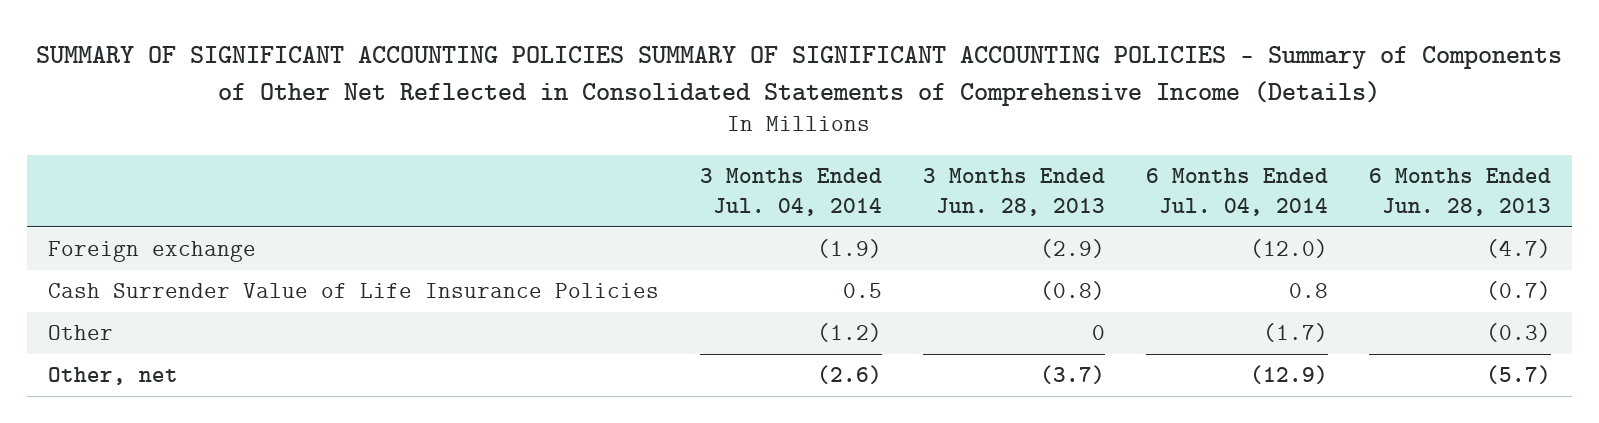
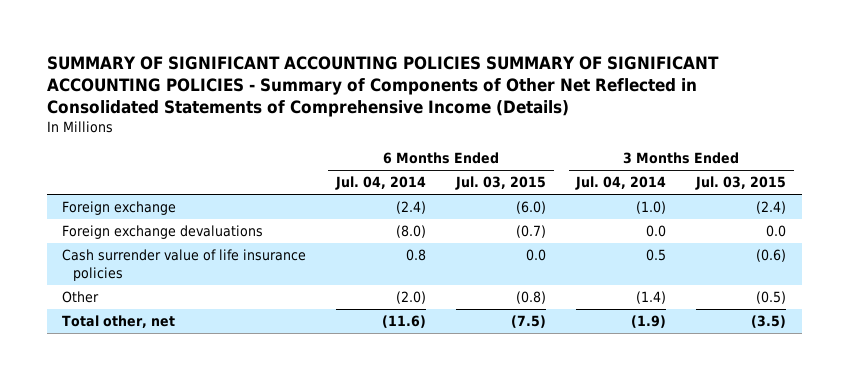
[922,167,1105,216] 3 Months Ended Jun. 28, 2013 -> none
[1369,167,1552,216] 6 Months Ended Jun. 28, 2013 -> none
none -> [455,176,547,191] Jul. 03, 2015
none -> [695,176,787,191] Jul. 03, 2015
[816,239,882,259] (1.9) -> [636,201,667,215] (1.0)
[1250,239,1329,259] (12.0) -> [395,201,426,215] (2.4)
none -> [61,225,263,240] Foreign exchange devaluations
[47,283,659,299] Cash Surrender Value of Life Insurance Policies -> [61,249,306,282] Cash surrender value of life insurance policies
[816,323,882,343] (1.2) -> [636,291,667,305] (1.4)
[1263,323,1329,343] (1.7) -> [395,291,426,305] (2.0)
[47,367,178,386] Other, net -> [61,315,175,329] Total other, net
[816,365,882,385] (2.6) -> [631,315,667,329] (1.9)
[1250,365,1329,385] (12.9) -> [381,315,426,329] (11.6)

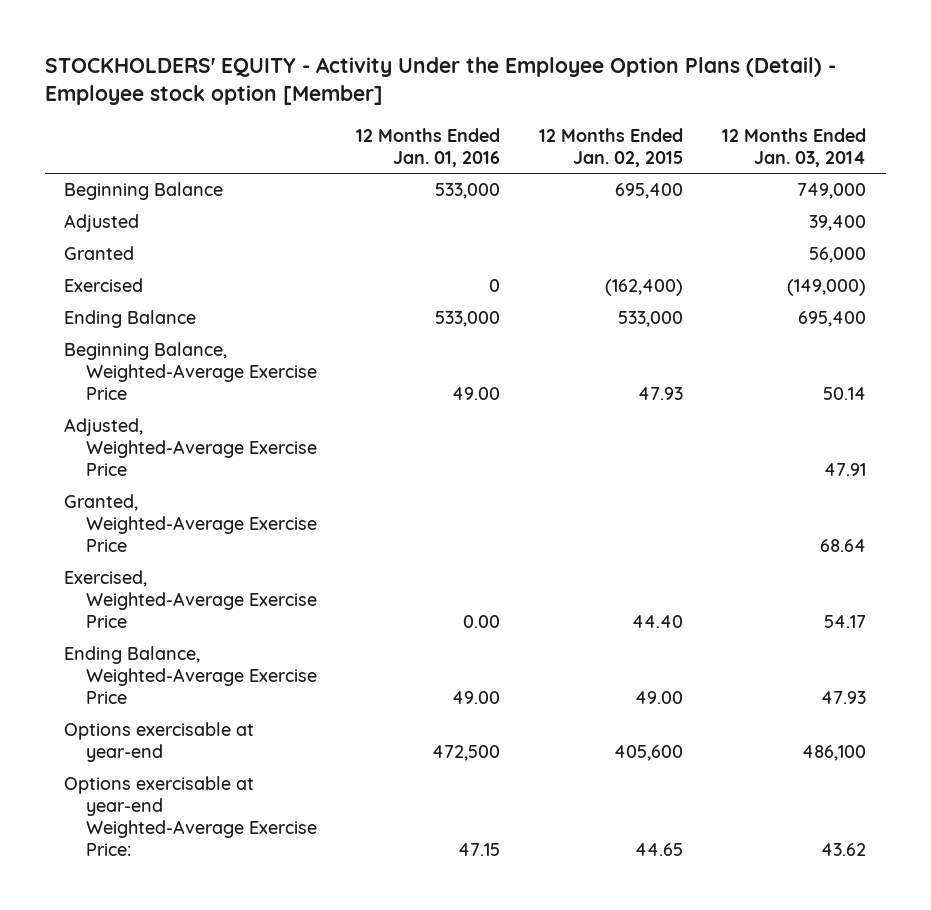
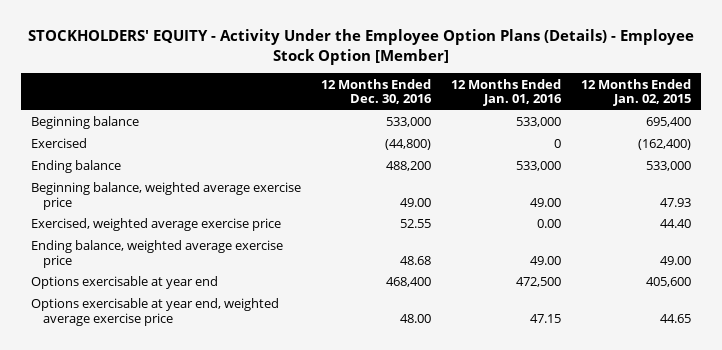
[44,57,836,106] STOCKHOLDERS' EQUITY - Activity Under the Employee Option Plans (Detail) - Employee stock option [Member] -> [27,29,694,65] STOCKHOLDERS' EQUITY - Activity Under the Employee Option Plans (Details) - Employee Stock Option [Member]
[722,127,867,167] 12 Months Ended Jan. 03, 2014 -> none
none -> [321,78,433,105] 12 Months Ended Dec. 30, 2016
[64,214,140,233] Adjusted -> none
[64,246,135,261] Granted -> none
[64,182,224,201] Beginning Balance -> [31,116,140,130] Beginning balance
[64,418,318,477] Adjusted, Weighted-Average Exercise Price -> none
[64,494,318,553] Granted, Weighted-Average Exercise Price -> none
[64,310,197,329] Ending Balance -> [31,160,122,174] Ending balance
[64,342,318,401] Beginning Balance, Weighted-Average Exercise Price -> [31,182,302,211] Beginning balance, weighted average exercise price
[64,570,318,629] Exercised, Weighted-Average Exercise Price -> [31,218,282,232] Exercised, weighted average exercise price
[64,646,318,705] Ending Balance, Weighted-Average Exercise Price -> [31,240,284,269] Ending balance, weighted average exercise price
[64,722,255,763] Options exercisable at year-end -> [31,276,219,290] Options exercisable at year end
[64,776,318,857] Options exercisable at year-end Weighted-Average Exercise Price: -> [31,298,280,327] Options exercisable at year end, weighted average exercise price

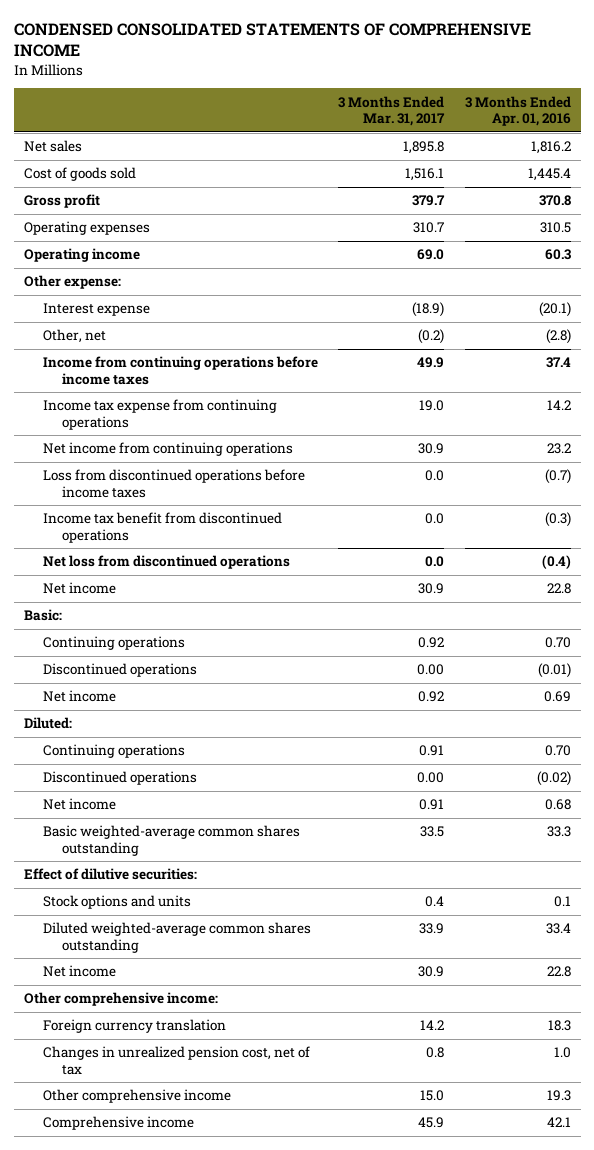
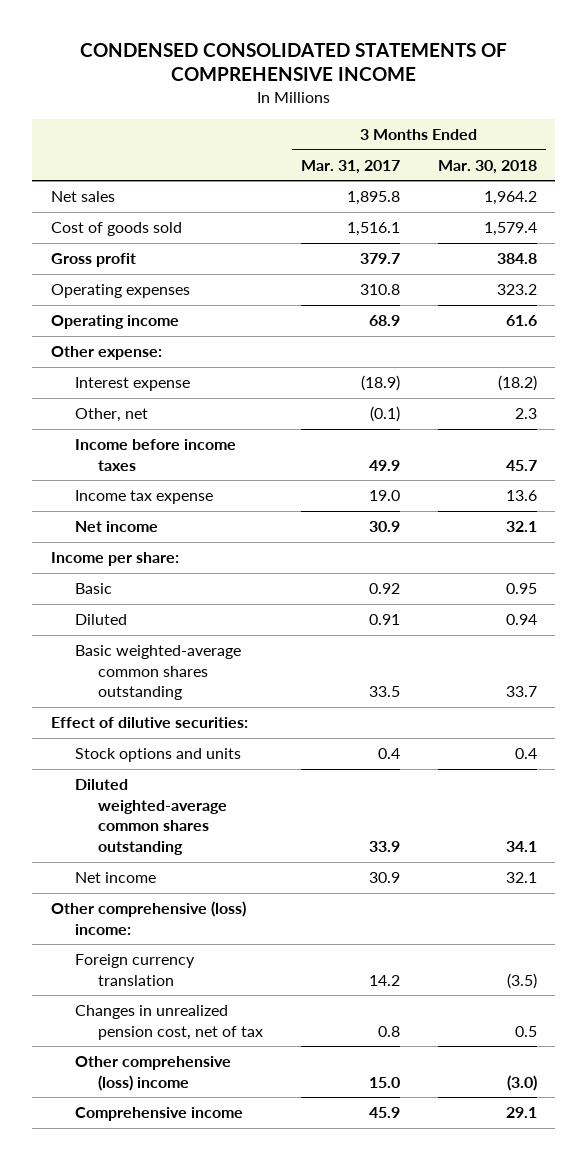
[464,95,571,127] 3 Months Ended Apr. 01, 2016 -> none
none -> [437,159,537,174] Mar. 30, 2018
[413,222,445,234] 310.7 -> [360,284,401,296] 310.8
[417,249,445,261] 69.0 -> [369,315,401,327] 68.9
[42,442,293,457] Net income from continuing operations -> none
[42,469,305,498] Loss from discontinued operations before income taxes -> none
[42,512,282,543] Income tax benefit from discontinued operations -> none
[42,555,290,570] Net loss from discontinued operations -> none
[418,329,445,345] (0.2) -> [370,406,401,423] (0.1)
[42,356,318,385] Income from continuing operations before income taxes -> [74,439,236,471] Income before income taxes
[42,399,277,430] Income tax expense from continuing operations -> [74,490,213,505] Income tax expense
[23,609,62,622] Basic: -> none
[42,636,185,651] Continuing operations -> none
[42,663,197,678] Discontinued operations -> none
[23,717,72,730] Diluted: -> none
[42,744,185,759] Continuing operations -> none
[42,771,197,786] Discontinued operations -> none
none -> [50,552,179,567] Income per share:
[42,690,116,703] Net income -> [74,583,112,595] Basic
[42,798,116,811] Net income -> [74,614,127,626] Diluted
[23,992,218,1007] Other comprehensive income: -> [50,901,246,935] Other comprehensive (loss) income:
[42,1089,231,1104] Other comprehensive income -> [74,1056,231,1091] Other comprehensive (loss) income

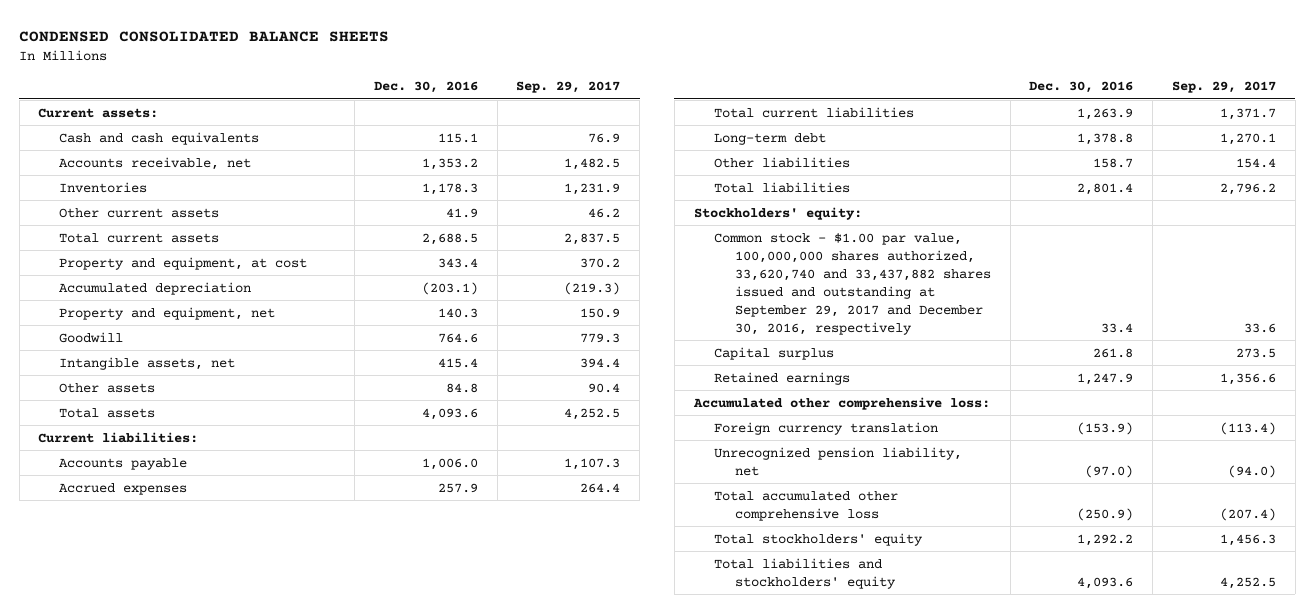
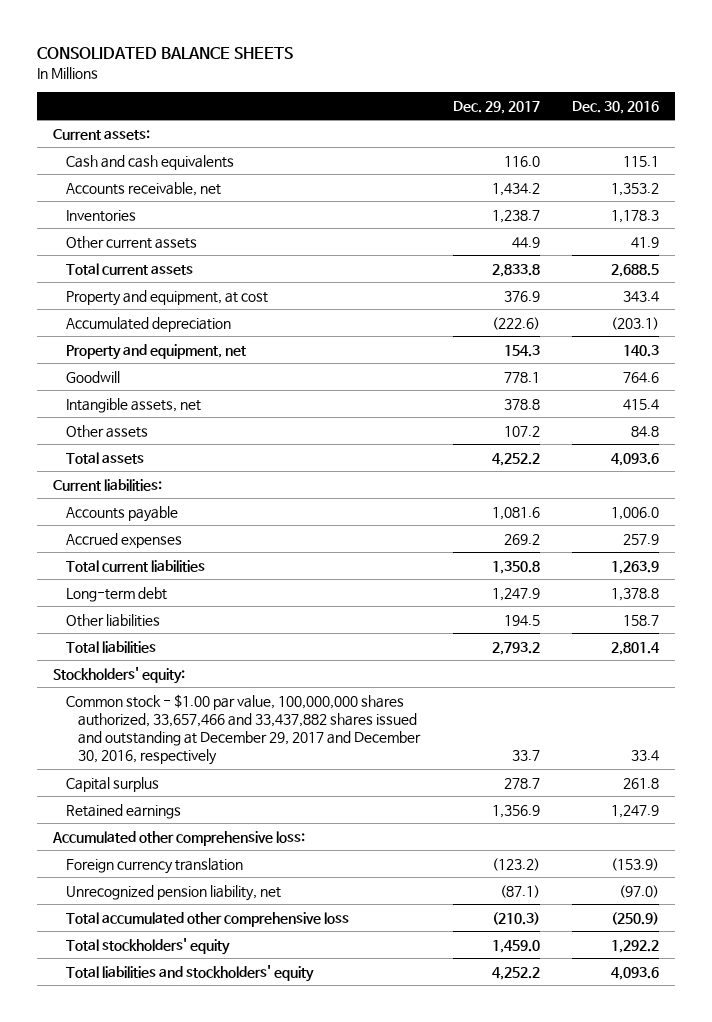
[19,30,390,42] CONDENSED CONSOLIDATED BALANCE SHEETS -> [37,47,294,60] CONSOLIDATED BALANCE SHEETS
[516,81,621,94] Sep. 29, 2017 -> none
none -> [452,100,540,114] Dec. 29, 2017
[714,232,991,335] Common stock - $1.00 par value, 100,000,000 shares authorized, 33,620,740 and 33,437,882 shares issued and outstanding at September 29, 2017 and December 30, 2016, respectively -> [65,693,422,765] Common stock - $1.00 par value, 100,000,000 shares authorized, 33,657,466 and 33,437,882 shares issued and outstanding at December 29, 2017 and December 30, 2016, respectively

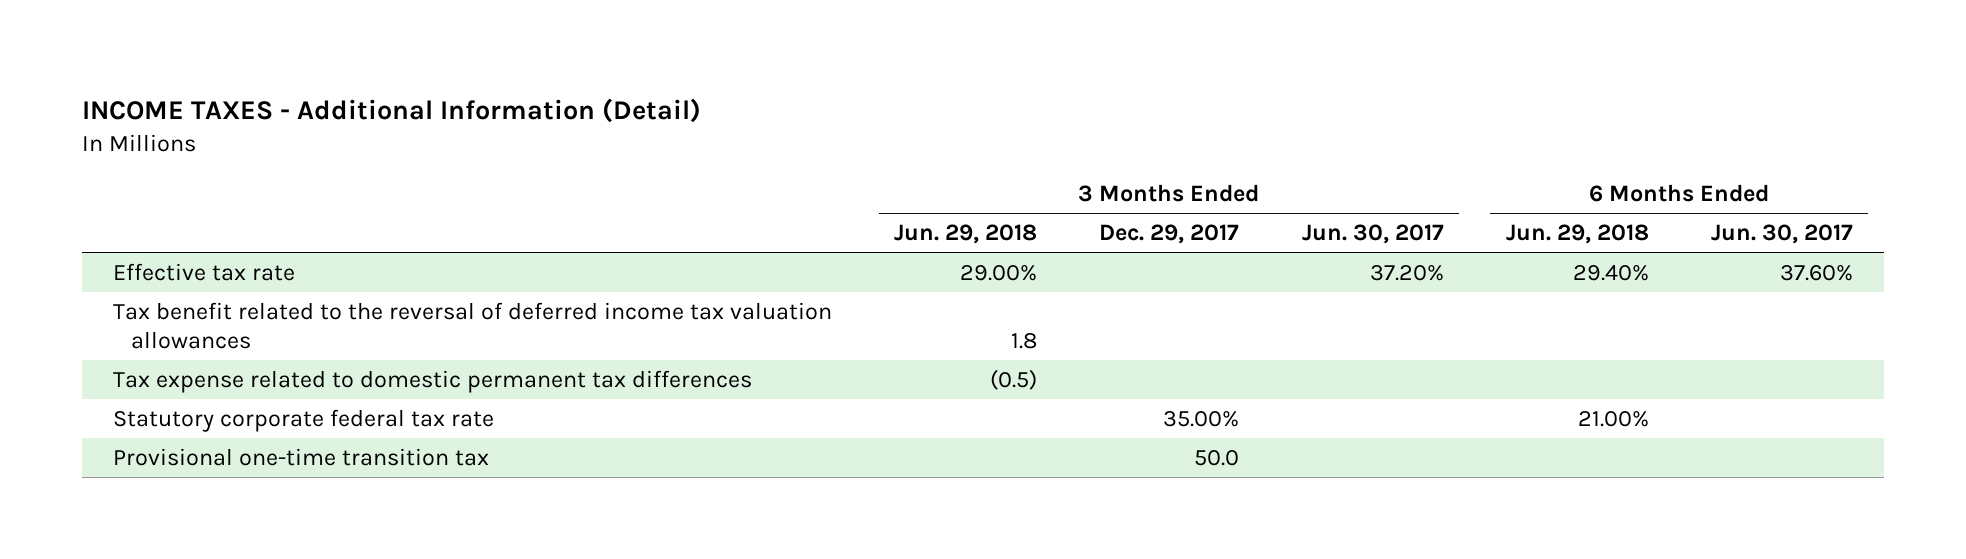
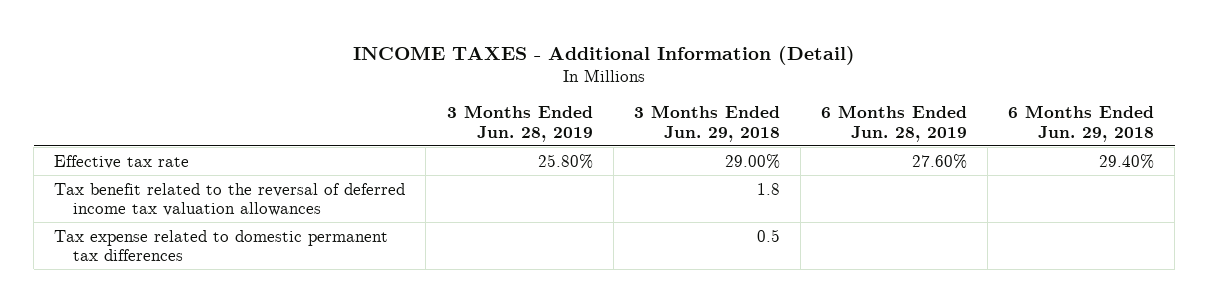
[1099,224,1240,245] Dec. 29, 2017 -> none
[1301,224,1444,245] Jun. 30, 2017 -> none
[1710,224,1853,245] Jun. 30, 2017 -> none
none -> [446,105,593,142] 3 Months Ended Jun. 28, 2019
none -> [821,105,968,142] 6 Months Ended Jun. 28, 2019
[113,408,495,432] Statutory corporate federal tax rate -> none
[113,447,490,466] Provisional one-time transition tax -> none
[990,368,1038,390] (0.5) -> [756,228,780,242] 0.5

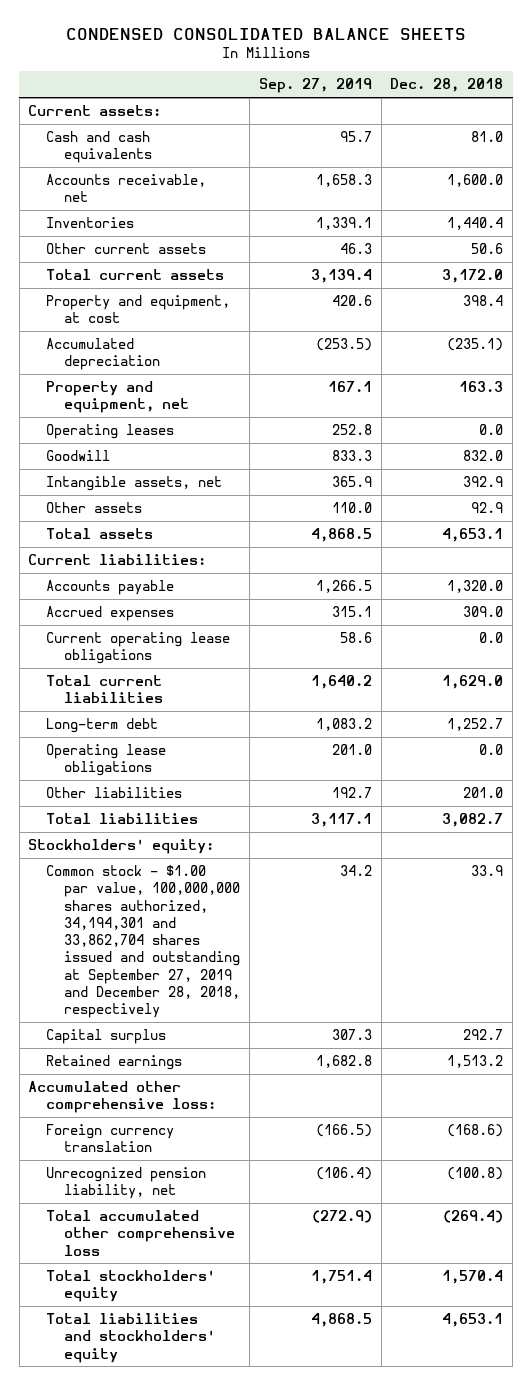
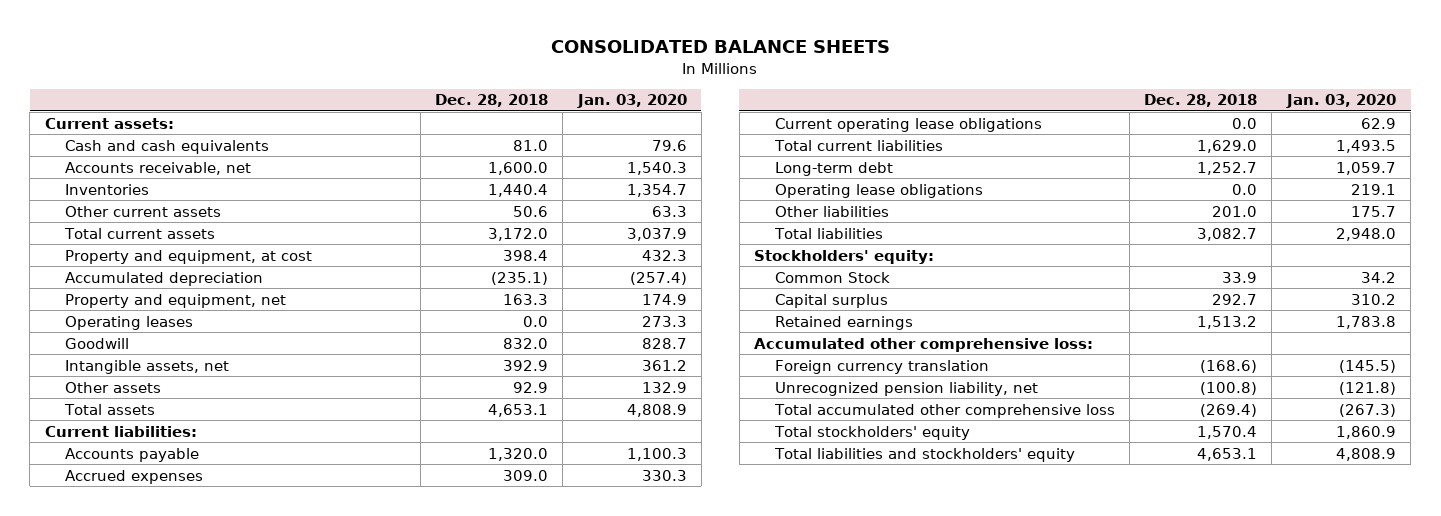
[65,27,466,40] CONDENSED CONSOLIDATED BALANCE SHEETS -> [551,40,891,54] CONSOLIDATED BALANCE SHEETS
[258,78,372,94] Sep. 27, 2019 -> none
none -> [576,94,687,109] Jan. 03, 2020
[46,864,241,1019] Common stock - $1.00 par value, 100,000,000 shares authorized, 34,194,301 and 33,862,704 shares issued and outstanding at September 27, 2019 and December 28, 2018, respectively -> [774,271,890,283] Common Stock

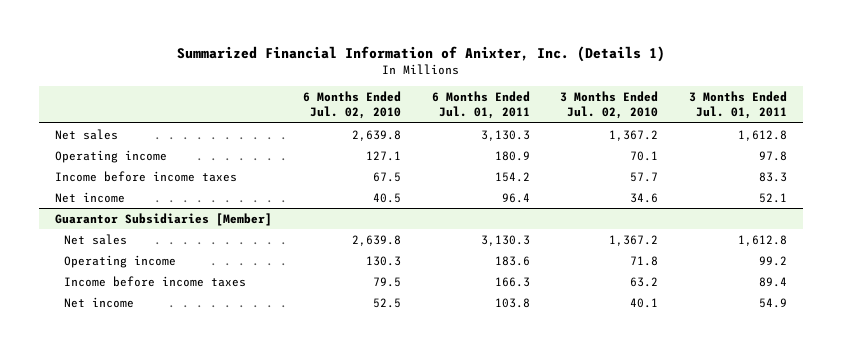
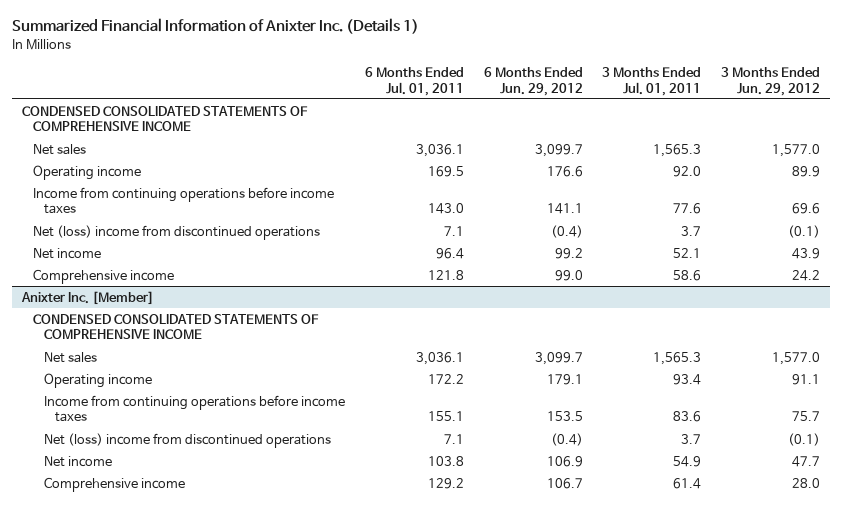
[177,45,666,62] Summarized Financial Information of Anixter, Inc. (Details 1) -> [11,18,419,35] Summarized Financial Information of Anixter Inc. (Details 1)
[302,91,401,120] 6 Months Ended Jul. 02, 2010 -> none
[560,91,659,120] 3 Months Ended Jul. 02, 2010 -> none
none -> [483,66,583,96] 6 Months Ended Jun. 29, 2012
none -> [721,66,821,96] 3 Months Ended Jun. 29, 2012
none -> [21,105,308,132] CONDENSED CONSOLIDATED STATEMENTS OF COMPREHENSIVE INCOME
[480,129,530,141] 3,130.3 -> [415,143,464,157] 3,036.1
[738,129,788,141] 1,612.8 -> [653,143,702,157] 1,565.3
[494,150,530,161] 180.9 -> [427,165,464,177] 169.5
[759,150,788,161] 97.8 -> [673,165,702,177] 92.0
[54,170,237,182] Income before income taxes -> [32,186,334,215] Income from continuing operations before income taxes
[494,171,530,182] 154.2 -> [427,203,464,215] 143.0
[759,171,788,182] 83.3 -> [673,203,702,215] 77.6
none -> [32,224,320,240] Net (loss) income from discontinued operations
[54,212,272,226] Guarantor Subsidiaries [Member] -> none
none -> [32,268,174,284] Comprehensive income
none -> [20,290,154,305] Anixter Inc. [Member]
none -> [32,313,319,340] CONDENSED CONSOLIDATED STATEMENTS OF COMPREHENSIVE INCOME
[480,234,530,246] 3,130.3 -> [415,351,464,365] 3,036.1
[738,234,788,246] 1,612.8 -> [653,351,702,365] 1,565.3
[494,255,530,266] 183.6 -> [427,373,464,384] 172.2
[759,255,788,266] 99.2 -> [673,373,702,385] 93.4
[63,275,246,287] Income before income taxes -> [43,394,345,423] Income from continuing operations before income taxes
[494,276,530,287] 166.3 -> [427,411,464,422] 155.1
[759,276,788,287] 89.4 -> [673,411,702,423] 83.6
none -> [43,432,331,448] Net (loss) income from discontinued operations
none -> [43,476,185,492] Comprehensive income

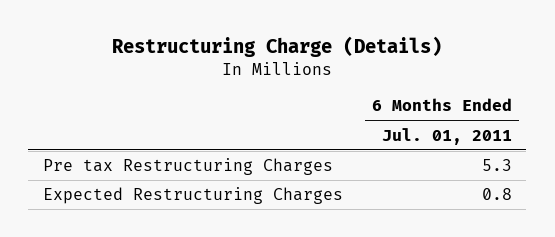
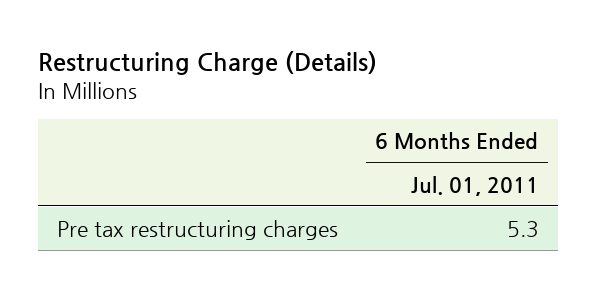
[42,187,343,205] Expected Restructuring Charges -> none
[42,158,333,176] Pre tax Restructuring Charges -> [56,219,338,240] Pre tax restructuring charges

